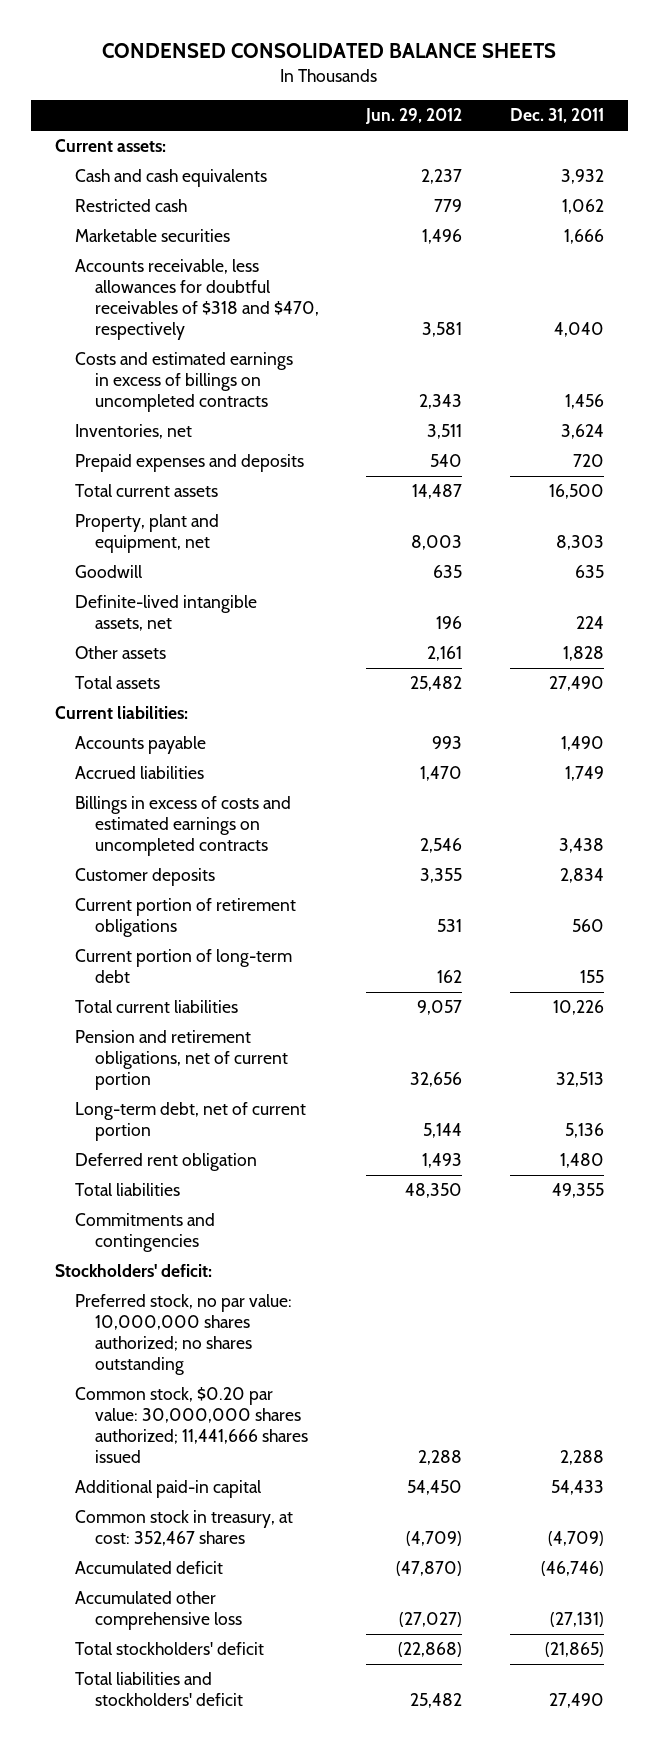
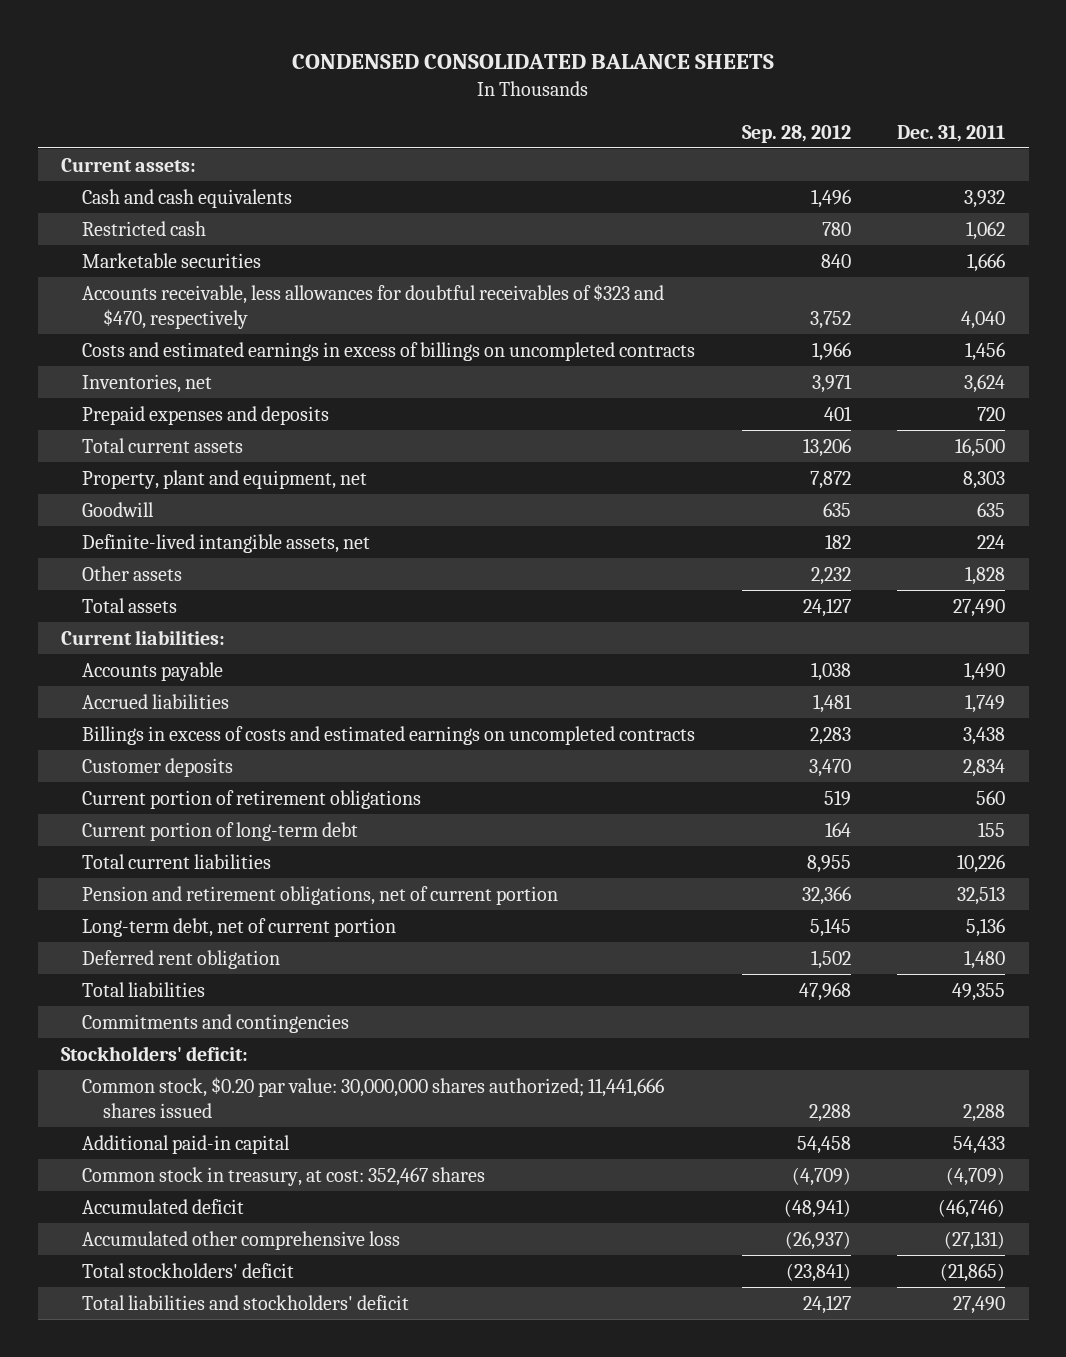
[365,108,463,125] Jun. 29, 2012 -> none
none -> [741,124,851,143] Sep. 28, 2012
[74,259,319,340] Accounts receivable, less allowances for doubtful receivables of $318 and $470, respectively -> [81,283,664,330] Accounts receivable, less allowances for doubtful receivables of $323 and $470, respectively
[74,1294,292,1375] Preferred stock, no par value: 10,000,000 shares authorized; no shares outstanding -> none

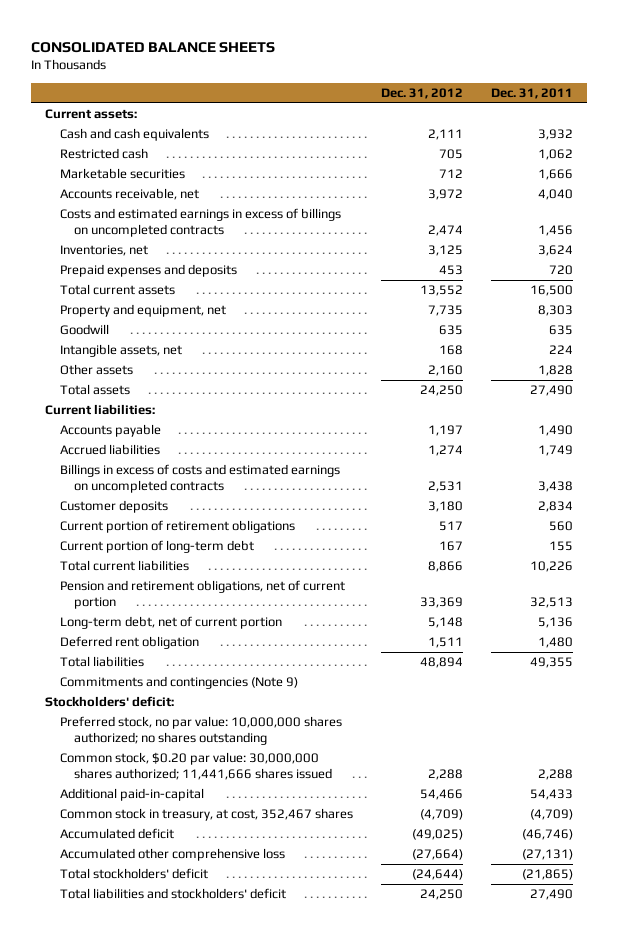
[292,53,775,69] CONDENSED CONSOLIDATED BALANCE SHEETS -> [31,41,276,53] CONSOLIDATED BALANCE SHEETS
[741,124,851,143] Sep. 28, 2012 -> none
none -> [380,87,463,99] Dec. 31, 2012
[81,283,664,330] Accounts receivable, less allowances for doubtful receivables of $323 and $470, respectively -> none
none -> [59,188,199,201] Accounts receivable, net
[81,469,367,489] Property, plant and equipment, net -> [59,304,226,318] Property and equipment, net
[81,533,370,553] Definite-lived intangible assets, net -> [59,344,182,358] Intangible assets, net
[81,1013,349,1033] Commitments and contingencies -> [59,676,298,690] Commitments and contingencies (Note 9)
none -> [59,716,342,746] Preferred stock, no par value: 10,000,000 shares authorized; no shares outstanding
[81,1134,290,1154] Additional paid-in capital -> [59,788,204,802] Additional paid-in-capital
[81,1166,485,1186] Common stock in treasury, at cost: 352,467 shares -> [59,808,353,822] Common stock in treasury, at cost, 352,467 shares

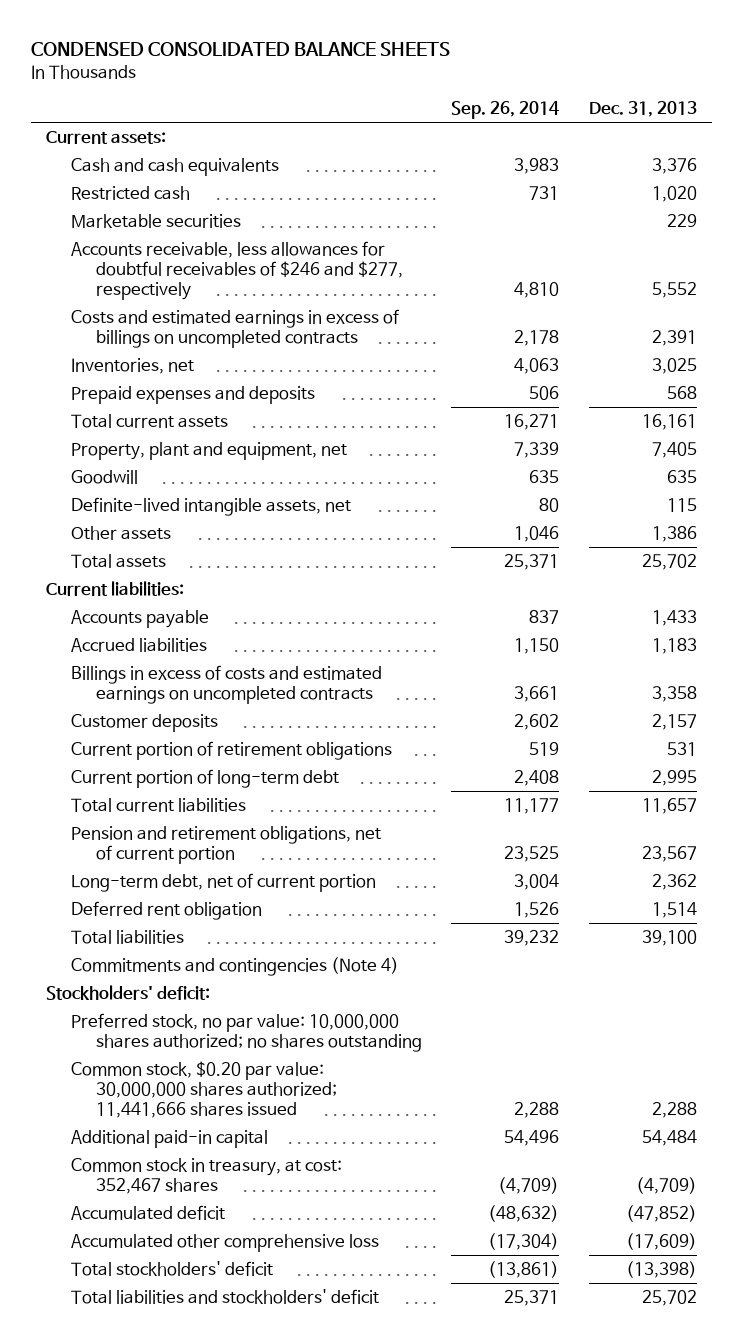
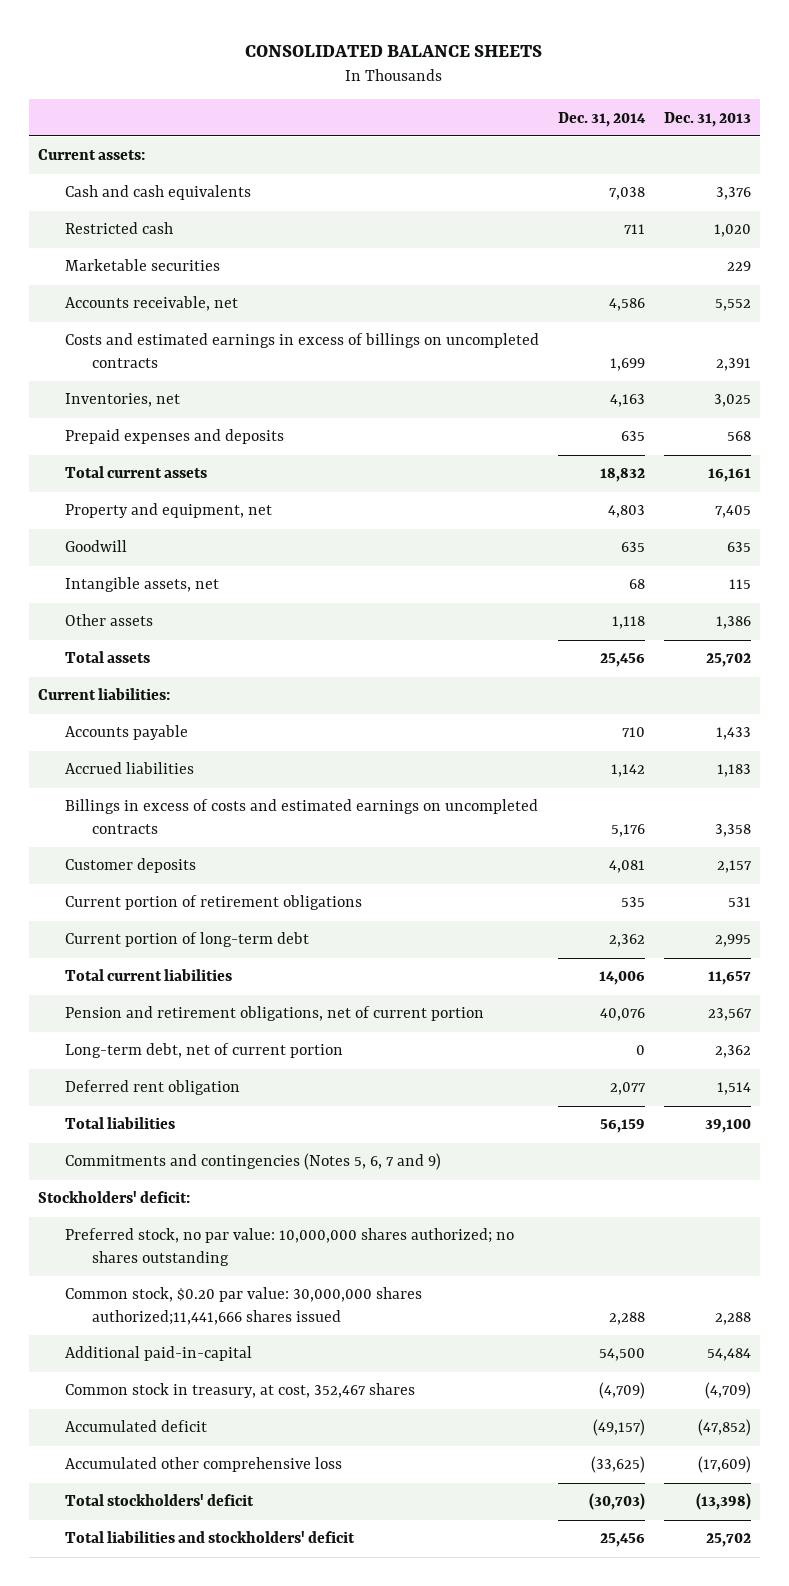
[30,42,450,57] CONDENSED CONSOLIDATED BALANCE SHEETS -> [245,44,543,57] CONSOLIDATED BALANCE SHEETS
[451,101,560,120] Sep. 26, 2014 -> none
none -> [557,111,646,127] Dec. 31, 2014
[70,240,403,301] Accounts receivable, less allowances for doubtful receivables of $246 and $277, respectively -> [64,296,238,312] Accounts receivable, net
[70,441,347,460] Property, plant and equipment, net -> [64,503,272,519] Property and equipment, net
[70,496,351,516] Definite-lived intangible assets, net -> [64,577,219,593] Intangible assets, net
[70,956,399,976] Commitments and contingencies (Note 4) -> [64,1153,441,1171] Commitments and contingencies (Notes 5, 6, 7 and 9)
[70,1060,337,1119] Common stock, $0.20 par value: 30,000,000 shares authorized; 11,441,666 shares issued -> [64,1287,422,1326] Common stock, $0.20 par value: 30,000,000 shares authorized;11,441,666 shares issued
[70,1129,268,1148] Additional paid-in capital -> [64,1346,252,1362] Additional paid-in-capital
[70,1157,342,1195] Common stock in treasury, at cost: 352,467 shares -> [64,1383,415,1399] Common stock in treasury, at cost, 352,467 shares

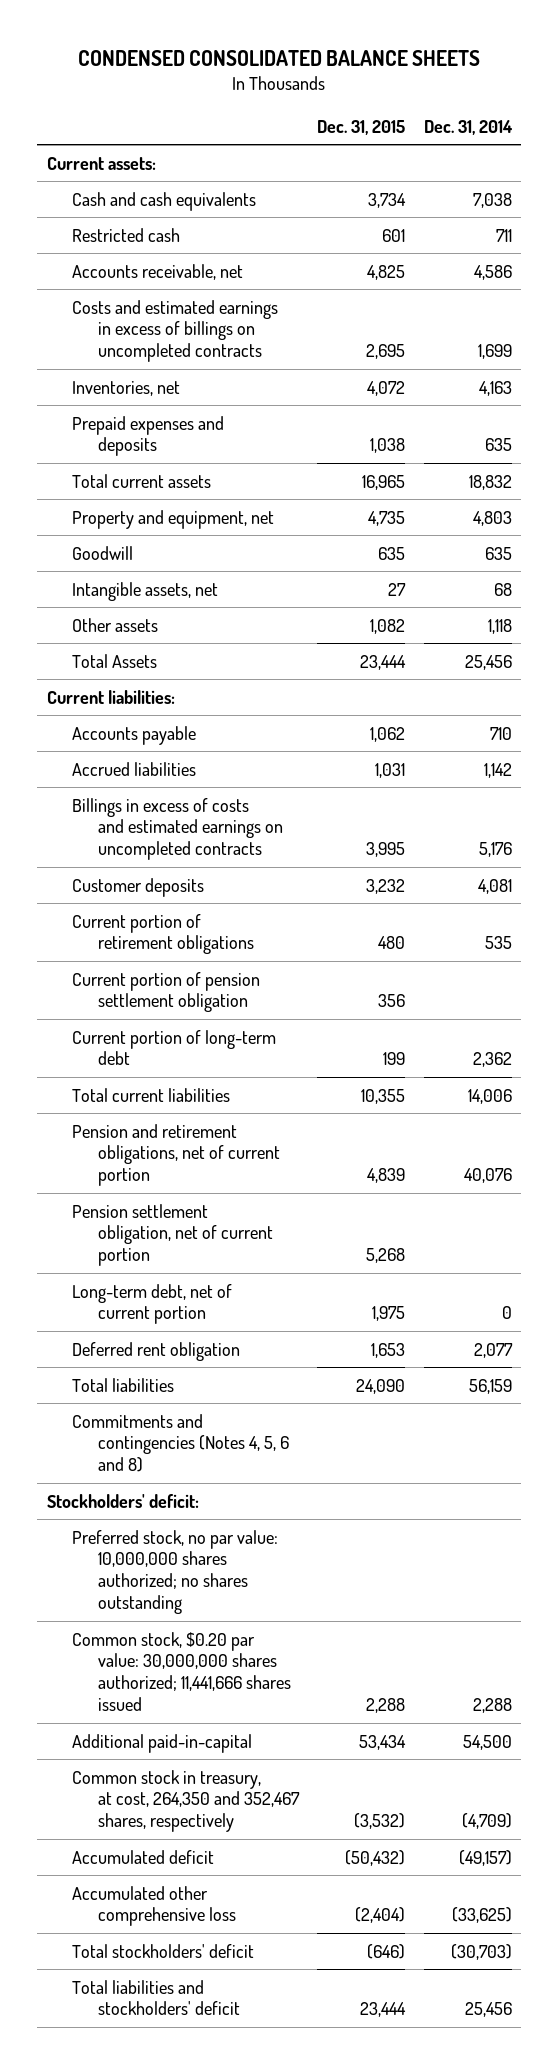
[245,44,543,57] CONSOLIDATED BALANCE SHEETS -> [78,49,481,66] CONDENSED CONSOLIDATED BALANCE SHEETS
[663,111,751,127] Dec. 31, 2013 -> none
none -> [317,119,406,135] Dec. 31, 2015
[64,259,220,272] Marketable securities -> none
[64,651,150,664] Total assets -> [72,653,158,668] Total Assets
none -> [72,971,261,1013] Current portion of pension settlement obligation
none -> [72,1203,274,1267] Pension settlement obligation, net of current portion
[64,1153,441,1171] Commitments and contingencies (Notes 5, 6, 7 and 9) -> [72,1413,290,1473] Commitments and contingencies (Notes 4, 5, 6 and 8)
[64,1287,422,1326] Common stock, $0.20 par value: 30,000,000 shares authorized;11,441,666 shares issued -> [72,1631,292,1712] Common stock, $0.20 par value: 30,000,000 shares authorized; 11,441,666 shares issued
[64,1383,415,1399] Common stock in treasury, at cost, 352,467 shares -> [72,1769,301,1833] Common stock in treasury, at cost, 264,350 and 352,467 shares, respectively

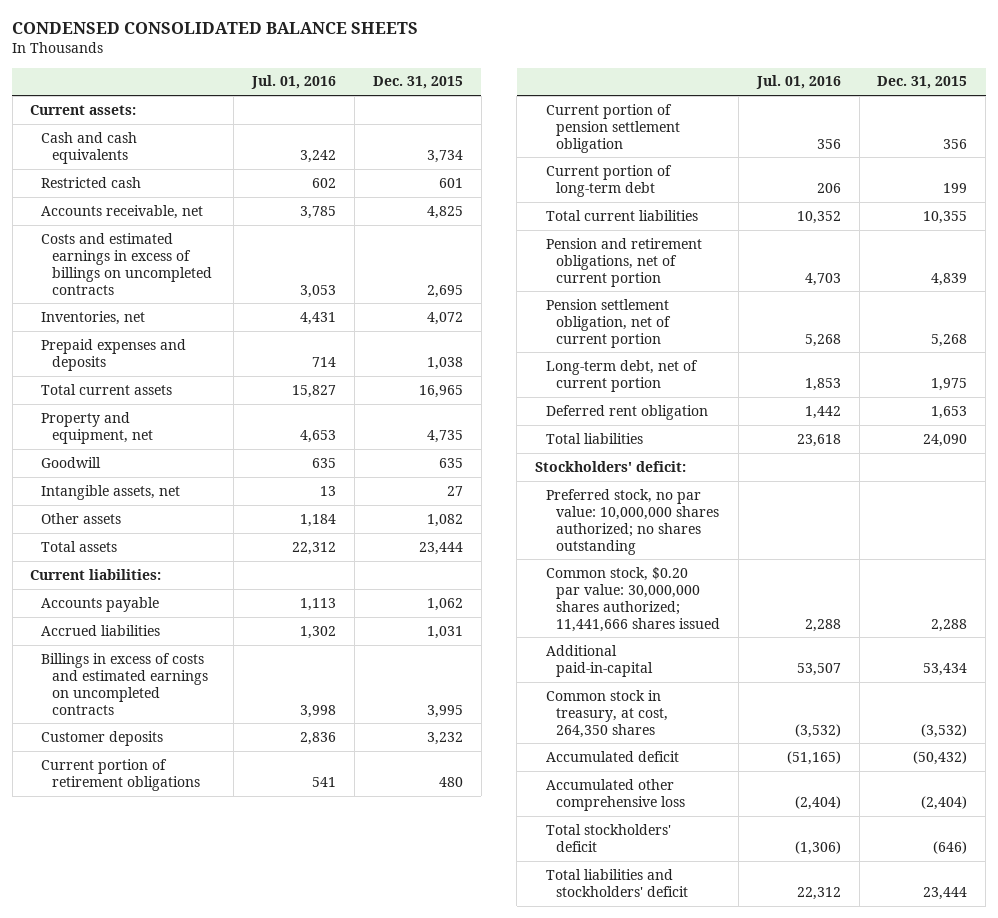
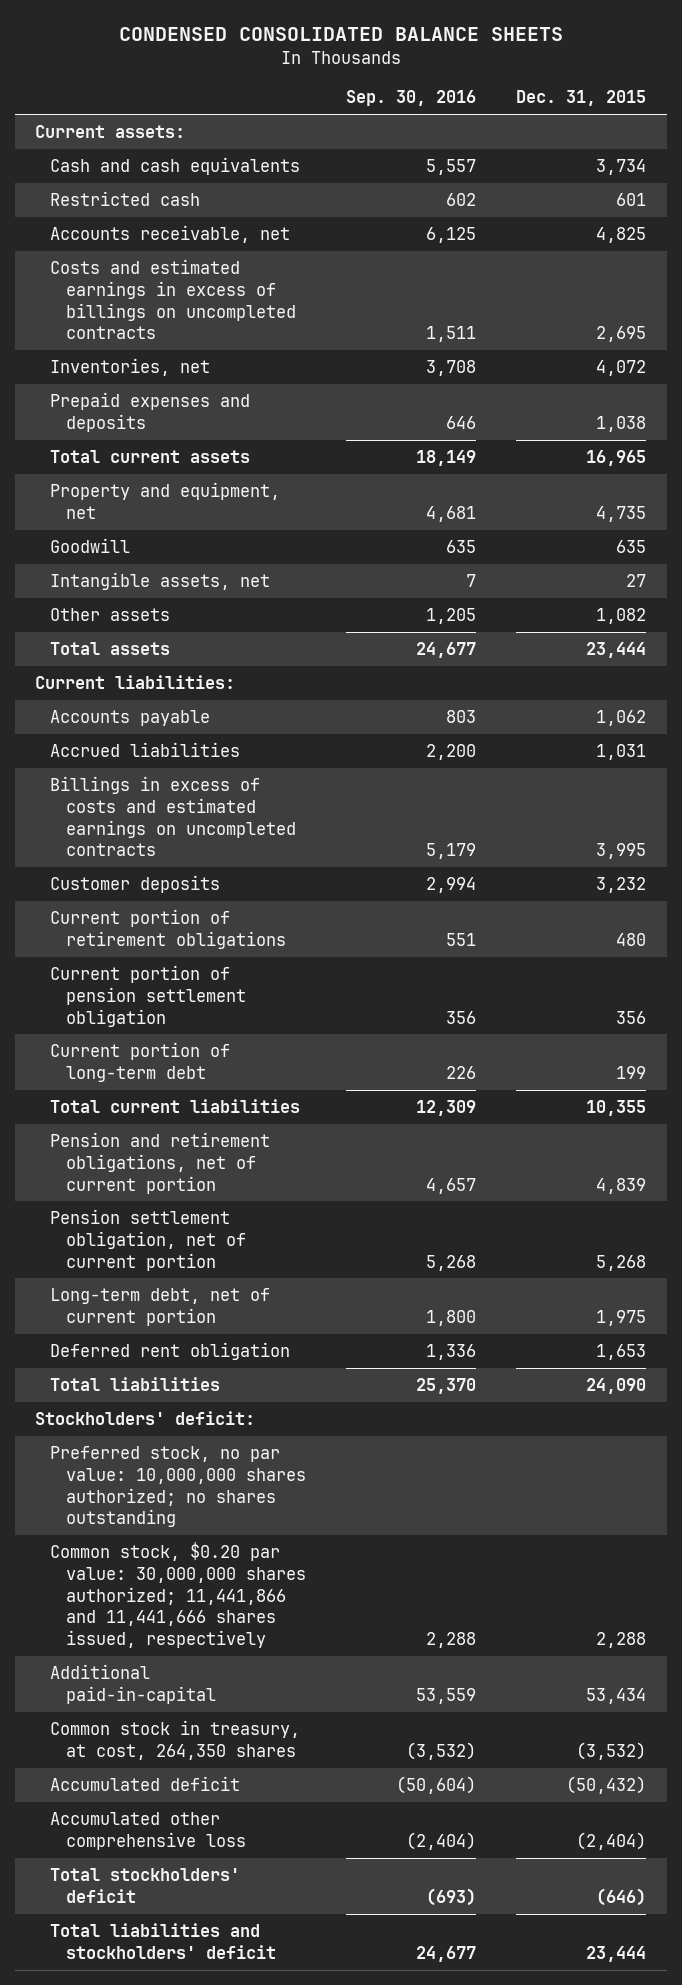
[251,75,337,90] Jul. 01, 2016 -> none
none -> [346,90,477,107] Sep. 30, 2016
[545,566,721,632] Common stock, $0.20 par value: 30,000,000 shares authorized; 11,441,666 shares issued -> [50,1542,306,1649] Common stock, $0.20 par value: 30,000,000 shares authorized; 11,441,866 and 11,441,666 shares issued, respectively

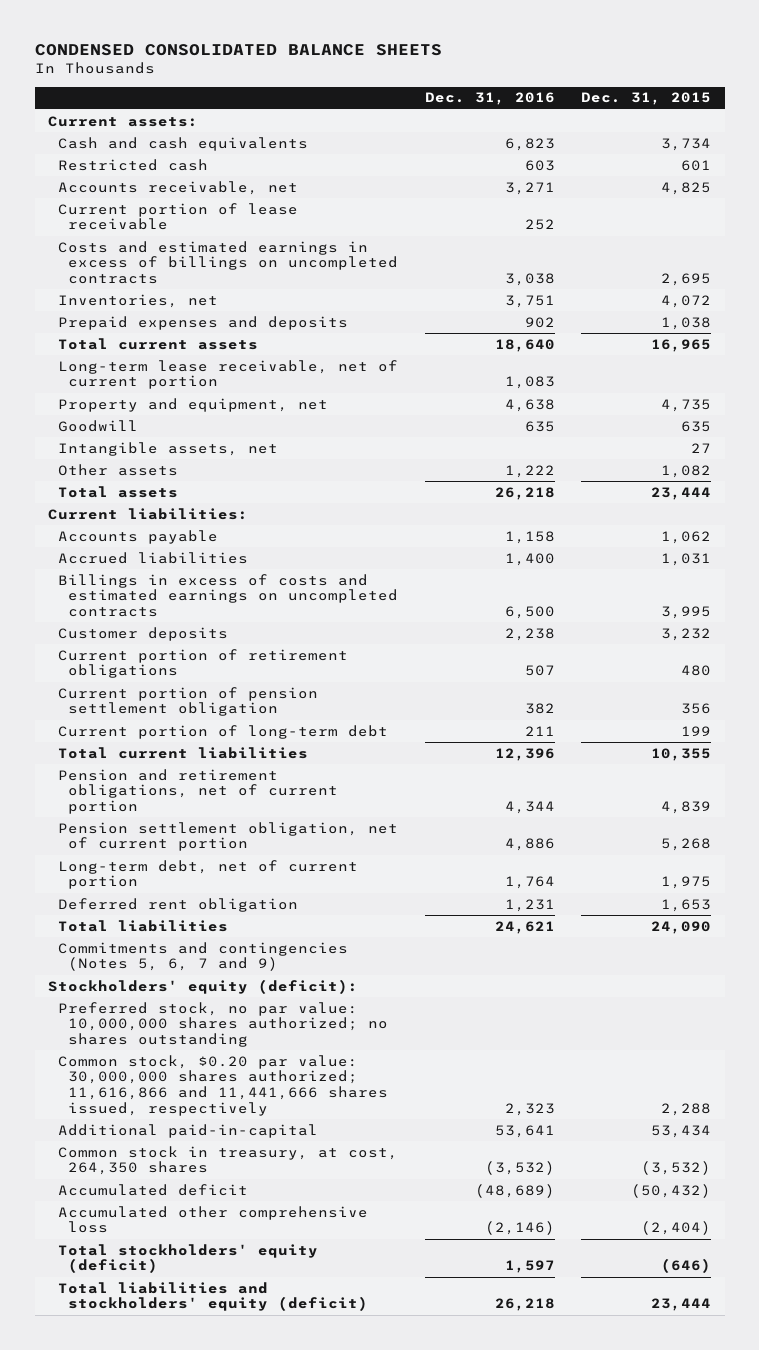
[346,90,477,107] Sep. 30, 2016 -> none
none -> [424,92,555,106] Dec. 31, 2016
none -> [57,202,298,231] Current portion of lease receivable
none -> [57,359,398,390] Long-term lease receivable, net of current portion
none -> [57,941,348,972] Commitments and contingencies (Notes 5, 6, 7 and 9)
[35,1411,256,1426] Stockholders' deficit: -> [48,978,359,994] Stockholders' equity (deficit):
[50,1542,306,1649] Common stock, $0.20 par value: 30,000,000 shares authorized; 11,441,866 and 11,441,666 shares issued, respectively -> [57,1054,388,1116] Common stock, $0.20 par value: 30,000,000 shares authorized; 11,616,866 and 11,441,666 shares issued, respectively
[50,1868,241,1903] Total stockholders' deficit -> [57,1243,318,1274] Total stockholders' equity (deficit)
[50,1923,276,1959] Total liabilities and stockholders' deficit -> [57,1281,368,1312] Total liabilities and stockholders' equity (deficit)

